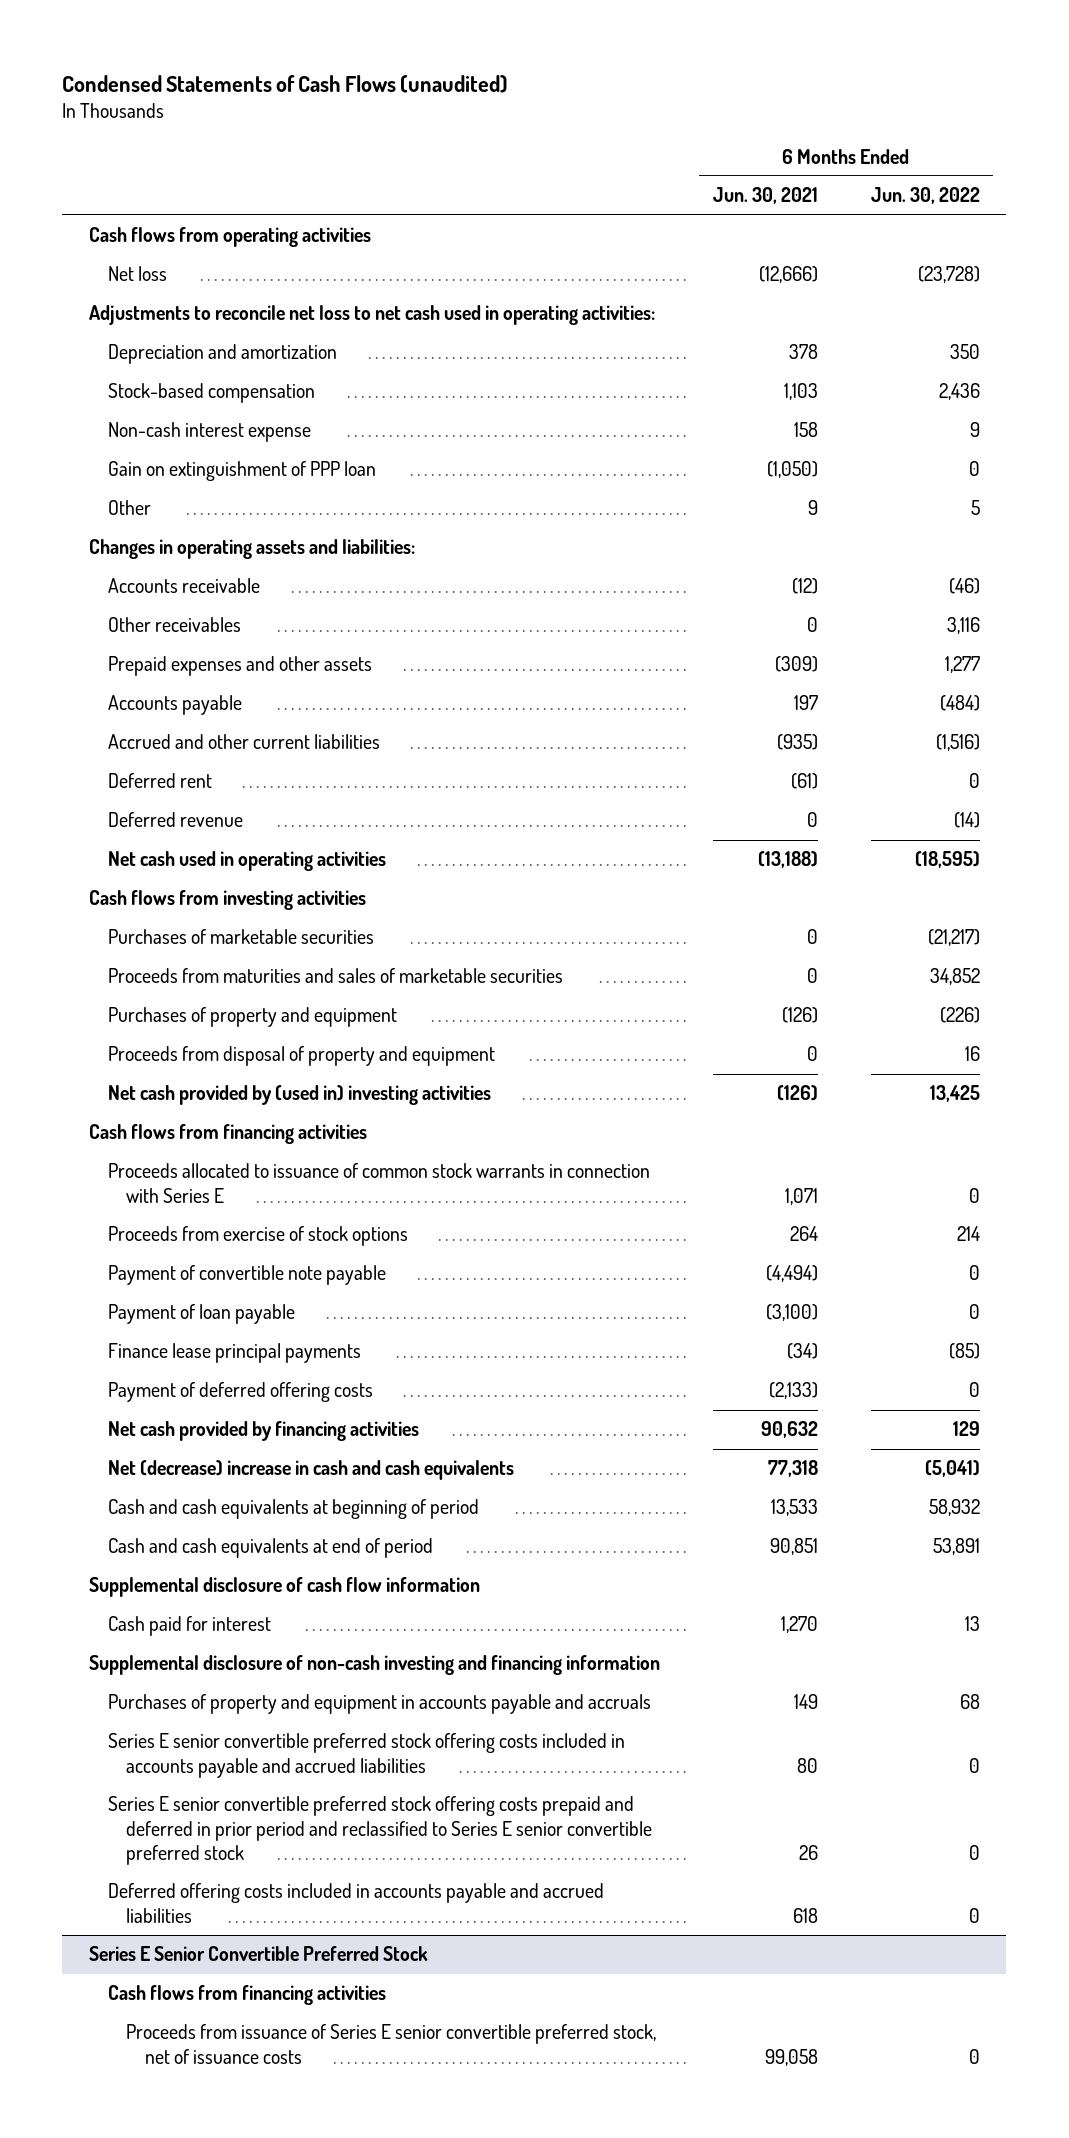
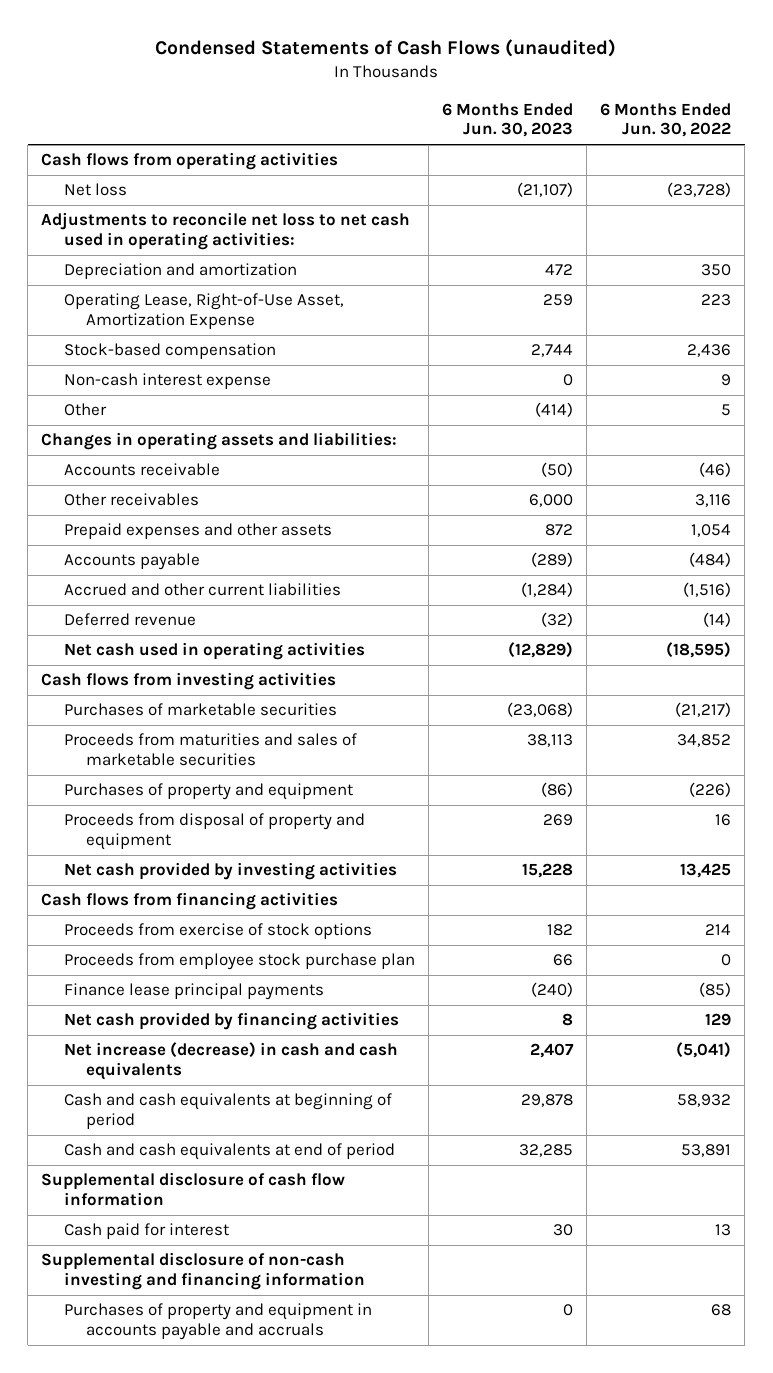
[712,187,818,205] Jun. 30, 2021 -> none
none -> [441,102,573,138] 6 Months Ended Jun. 30, 2023
none -> [63,293,344,330] Operating Lease, Right-of-Use Asset, Amortization Expense
[107,461,376,482] Gain on extinguishment of PPP loan -> none
[944,656,980,674] 1,277 -> [691,524,732,538] 1,054
[107,773,212,789] Deferred rent -> none
[107,1085,491,1106] Net cash provided by (used in) investing activities -> [63,862,397,881] Net cash provided by investing activities
[107,1163,650,1203] Proceeds allocated to issuance of common stock warrants in connection with Series E -> none
[107,1265,386,1286] Payment of convertible note payable -> none
[107,1304,295,1325] Payment of loan payable -> none
none -> [63,953,415,971] Proceeds from employee stock purchase plan
[107,1382,373,1403] Payment of deferred offering costs -> none
[107,1460,514,1481] Net (decrease) increase in cash and cash equivalents -> [63,1042,398,1081] Net increase (decrease) in cash and cash equivalents
[107,1733,625,1778] Series E senior convertible preferred stock offering costs included in accounts payable and accrued liabilities -> none
[107,1796,653,1865] Series E senior convertible preferred stock offering costs prepaid and deferred in prior period and reclassified to Series E senior convertible preferred stock -> none
[107,1883,604,1923] Deferred offering costs included in accounts payable and accrued liabilities -> none
[88,1946,428,1962] Series E Senior Convertible Preferred Stock -> none
[107,1985,386,2006] Cash flows from financing activities -> none
[126,2024,657,2064] Proceeds from issuance of Series E senior convertible preferred stock, net of issuance costs -> none

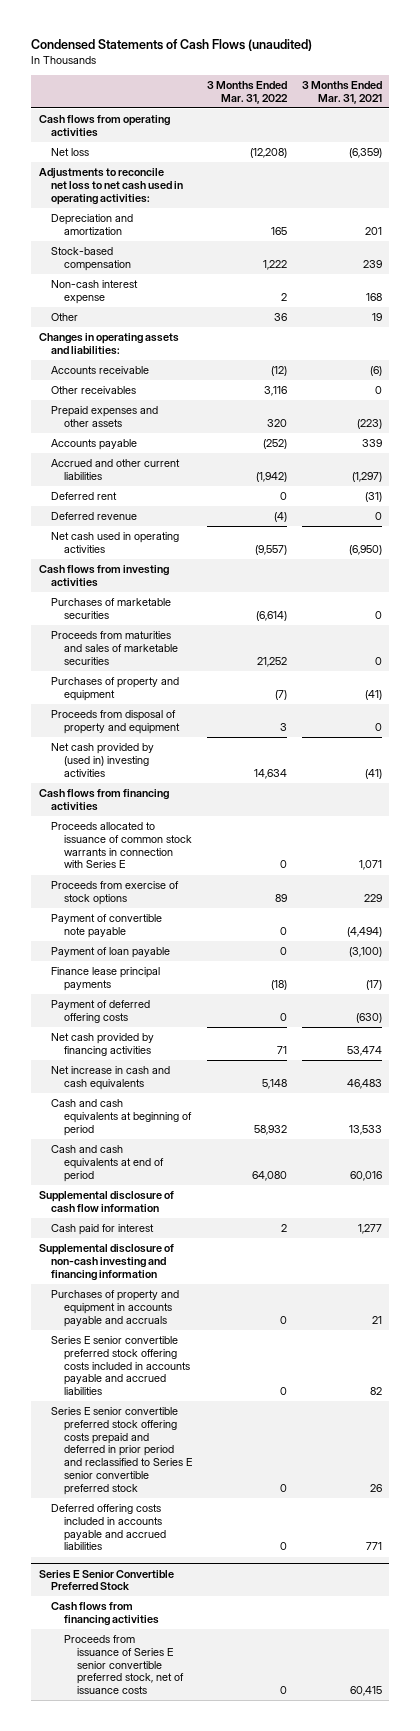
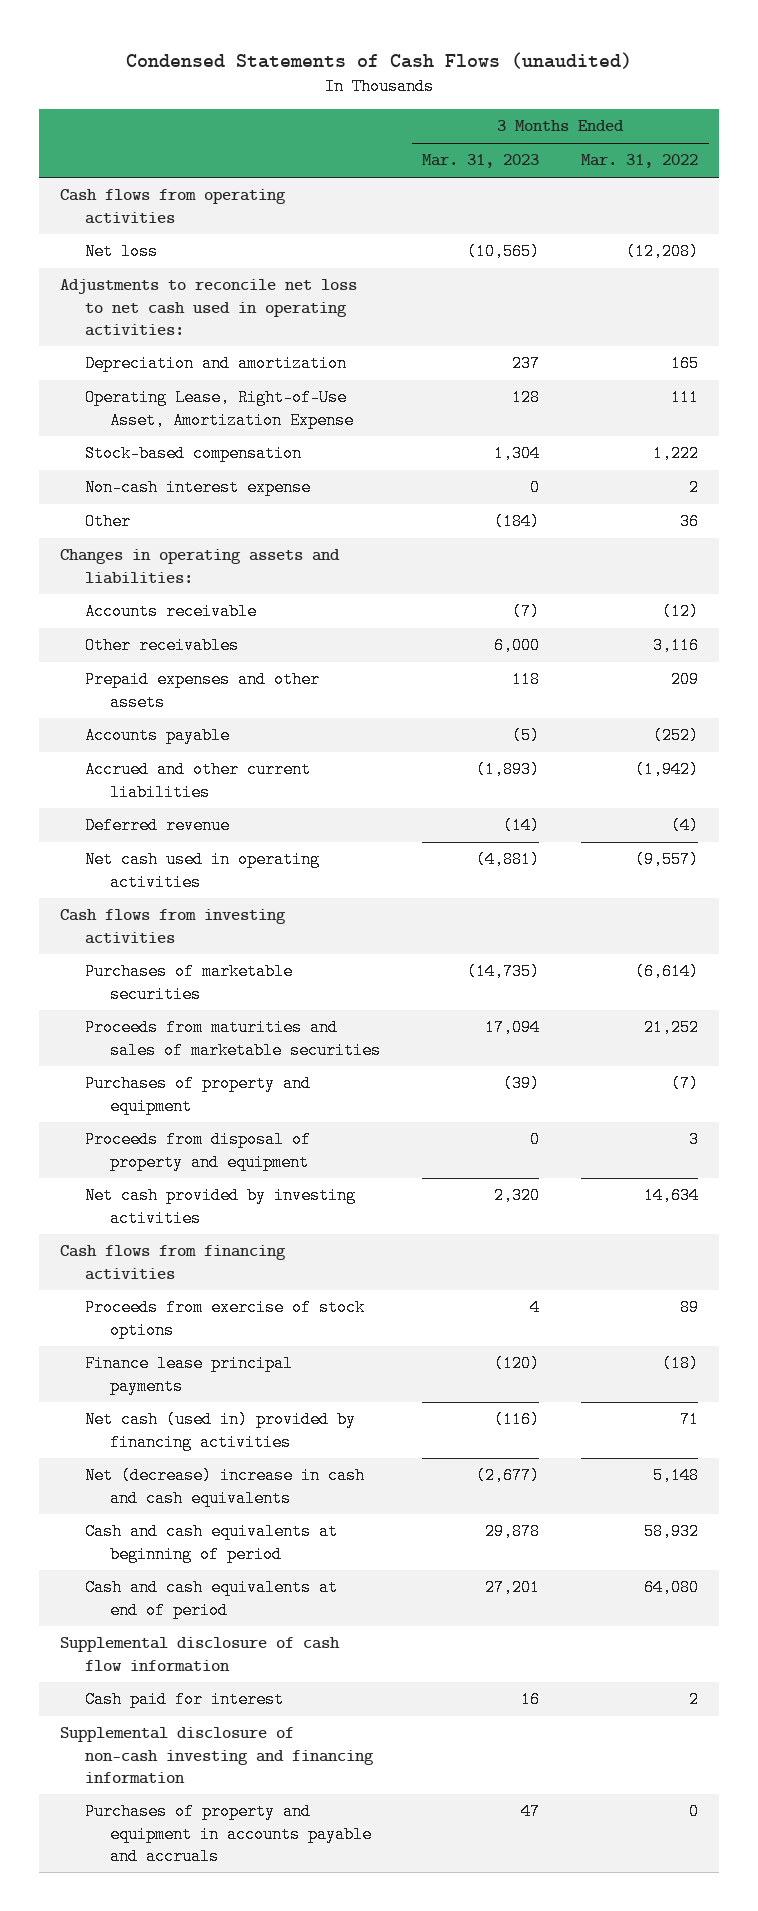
[301,80,382,104] 3 Months Ended Mar. 31, 2021 -> none
none -> [422,154,540,169] Mar. 31, 2023
none -> [85,389,355,429] Operating Lease, Right-of-Use Asset, Amortization Expense
[266,418,287,427] 320 -> [671,671,700,689] 209
[51,492,118,501] Deferred rent -> none
[51,743,155,777] Net cash provided by (used in) investing activities -> [85,1187,357,1227] Net cash provided by investing activities
[51,822,193,869] Proceeds allocated to issuance of common stock warrants in connection with Series E -> none
[51,914,163,938] Payment of convertible note payable -> none
[51,947,171,959] Payment of loan payable -> none
[51,1000,151,1023] Payment of deferred offering costs -> none
[51,1033,155,1056] Net cash provided by financing activities -> [85,1411,357,1451] Net cash (used in) provided by financing activities
[51,1066,171,1090] Net increase in cash and cash equivalents -> [85,1467,366,1507] Net (decrease) increase in cash and cash equivalents
[51,1336,191,1396] Series E senior convertible preferred stock offering costs included in accounts payable and accrued liabilities -> none
[51,1407,193,1495] Series E senior convertible preferred stock offering costs prepaid and deferred in prior period and reclassified to Series E senior convertible preferred stock -> none
[51,1504,167,1551] Deferred offering costs included in accounts payable and accrued liabilities -> none
[38,1569,174,1591] Series E Senior Convertible Preferred Stock -> none
[51,1602,160,1626] Cash flows from financing activities -> none
[64,1635,184,1695] Proceeds from issuance of Series E senior convertible preferred stock, net of issuance costs -> none

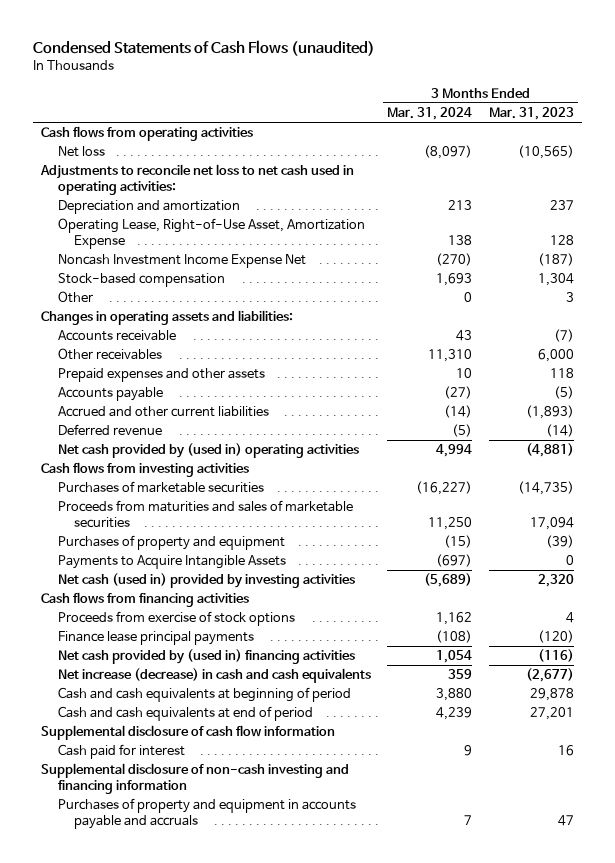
[581,154,699,169] Mar. 31, 2022 -> none
none -> [387,107,473,121] Mar. 31, 2024
none -> [57,254,306,269] Noncash Investment Income Expense Net
[85,479,312,497] Non-cash interest expense -> none
[494,513,541,531] (184) -> [565,292,574,303] 3
[85,851,321,891] Net cash used in operating activities -> [57,443,359,459] Net cash provided by (used in) operating activities
[85,1131,312,1171] Proceeds from disposal of property and equipment -> none
none -> [57,555,286,570] Payments to Acquire Intangible Assets
[85,1187,357,1227] Net cash provided by investing activities -> [57,573,355,589] Net cash (used in) provided by investing activities
[85,1411,357,1451] Net cash (used in) provided by financing activities -> [57,649,355,665] Net cash provided by (used in) financing activities
[85,1467,366,1507] Net (decrease) increase in cash and cash equivalents -> [57,668,371,684] Net increase (decrease) in cash and cash equivalents

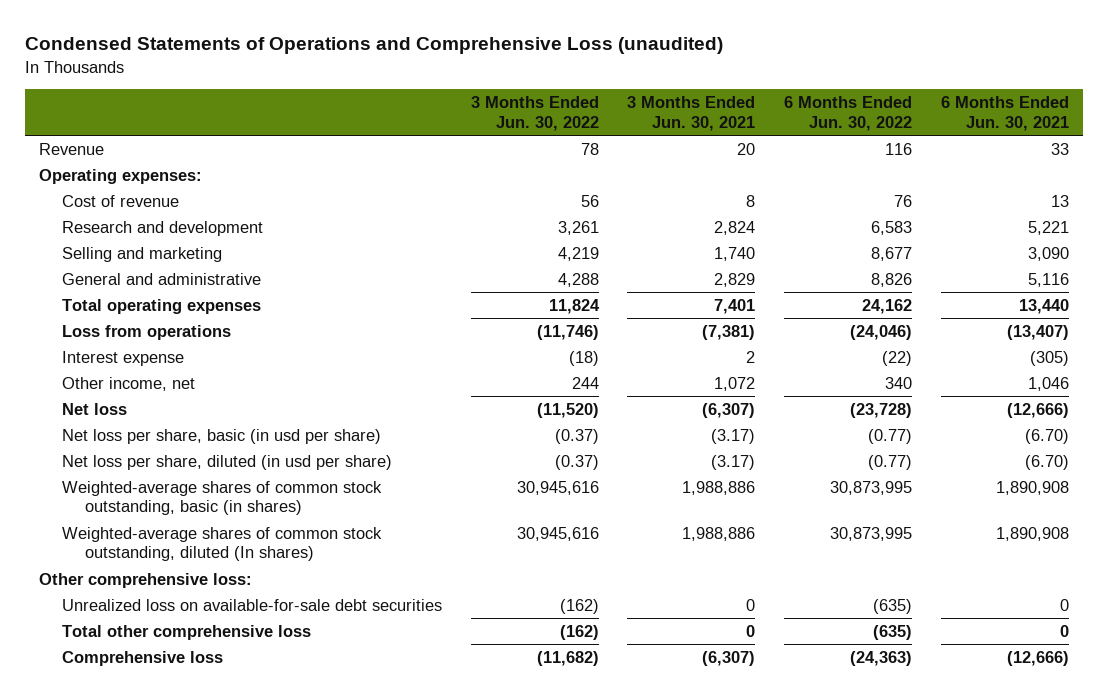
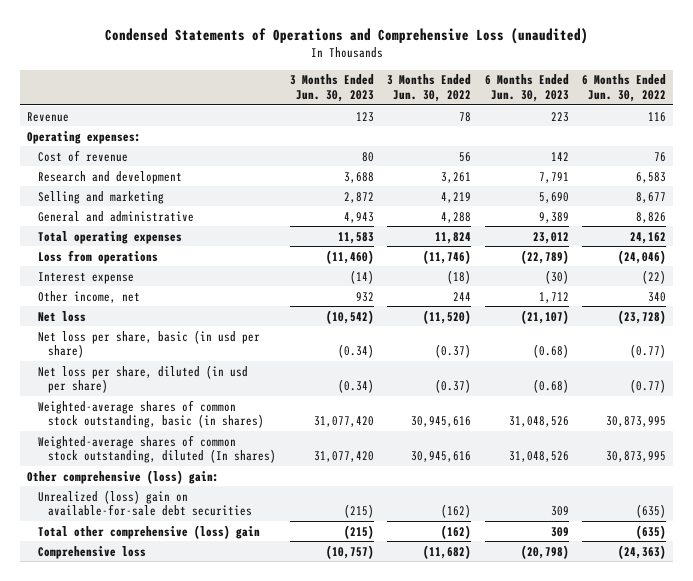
[627,96,756,131] 3 Months Ended Jun. 30, 2021 -> none
[940,96,1069,131] 6 Months Ended Jun. 30, 2021 -> none
none -> [289,74,374,102] 3 Months Ended Jun. 30, 2023
none -> [484,74,569,102] 6 Months Ended Jun. 30, 2023
[38,572,252,588] Other comprehensive loss: -> [27,469,220,484] Other comprehensive (loss) gain:
[62,598,443,611] Unrealized loss on available-for-sale debt securities -> [37,489,253,517] Unrealized (loss) gain on available-for-sale debt securities
[62,624,312,640] Total other comprehensive loss -> [37,524,260,539] Total other comprehensive (loss) gain

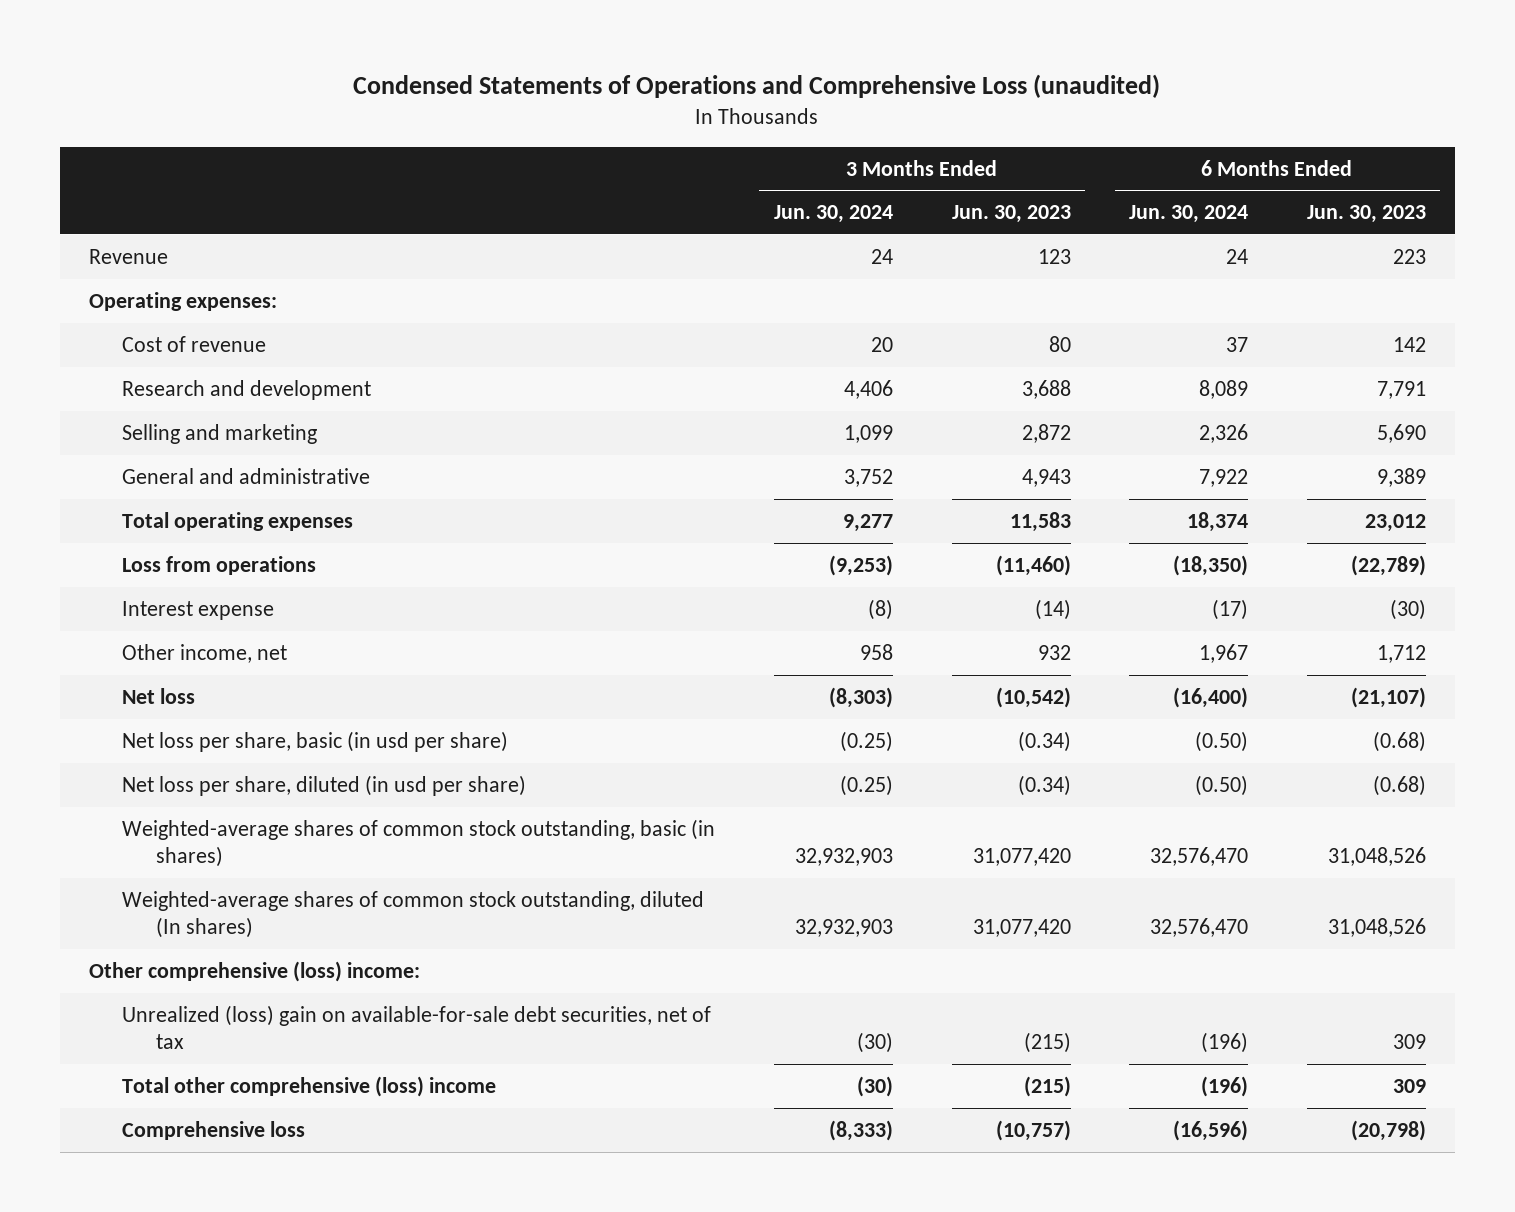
[387,74,472,102] 3 Months Ended Jun. 30, 2022 -> none
[582,74,667,102] 6 Months Ended Jun. 30, 2022 -> none
none -> [774,205,894,224] Jun. 30, 2024
none -> [1129,205,1249,224] Jun. 30, 2024
[27,469,220,484] Other comprehensive (loss) gain: -> [89,960,421,982] Other comprehensive (loss) income:
[37,489,253,517] Unrealized (loss) gain on available-for-sale debt securities -> [122,1004,712,1050] Unrealized (loss) gain on available-for-sale debt securities, net of tax
[37,524,260,539] Total other comprehensive (loss) gain -> [122,1075,497,1097] Total other comprehensive (loss) income

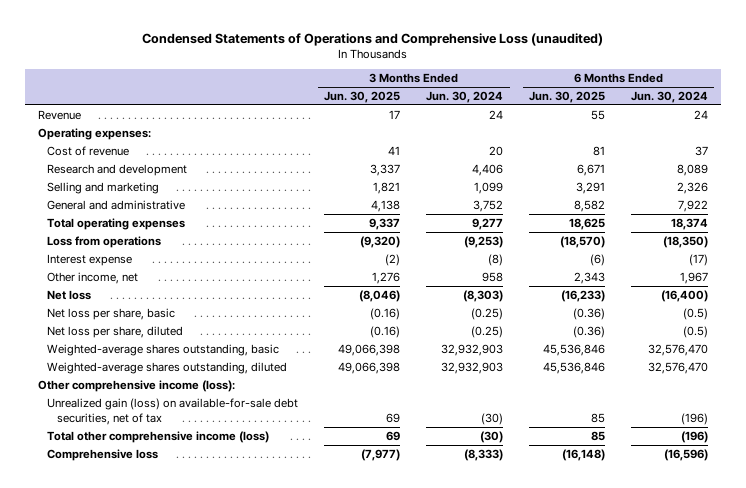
[951,205,1071,224] Jun. 30, 2023 -> none
[1306,205,1426,224] Jun. 30, 2023 -> none
none -> [324,91,401,104] Jun. 30, 2025
none -> [529,91,606,104] Jun. 30, 2025
[122,730,509,752] Net loss per share, basic (in usd per share) -> [47,307,176,320] Net loss per share, basic
[1195,730,1249,752] (0.50) -> [682,307,708,320] (0.5)
[122,774,527,796] Net loss per share, diluted (in usd per share) -> [47,325,184,338] Net loss per share, diluted
[1195,774,1249,796] (0.50) -> [682,325,708,338] (0.5)
[122,818,716,868] Weighted-average shares of common stock outstanding, basic (in shares) -> [47,343,280,356] Weighted-average shares outstanding, basic
[122,890,705,939] Weighted-average shares of common stock outstanding, diluted (In shares) -> [47,361,288,374] Weighted-average shares outstanding, diluted
[89,960,421,982] Other comprehensive (loss) income: -> [37,379,235,392] Other comprehensive income (loss):
[122,1004,712,1050] Unrealized (loss) gain on available-for-sale debt securities, net of tax -> [47,397,299,425] Unrealized gain (loss) on available-for-sale debt securities, net of tax
[122,1075,497,1097] Total other comprehensive (loss) income -> [47,430,270,443] Total other comprehensive income (loss)

